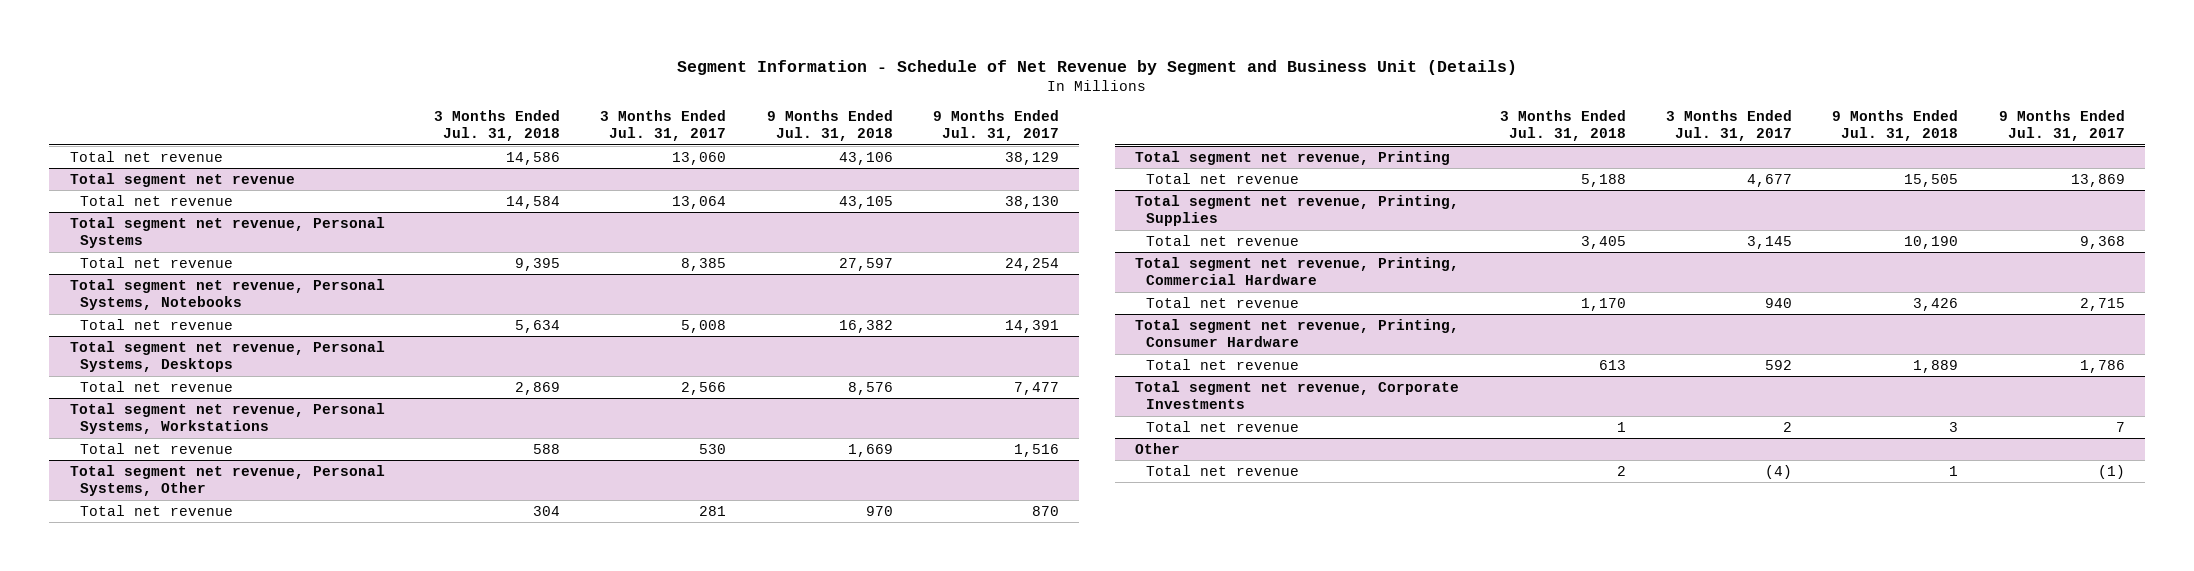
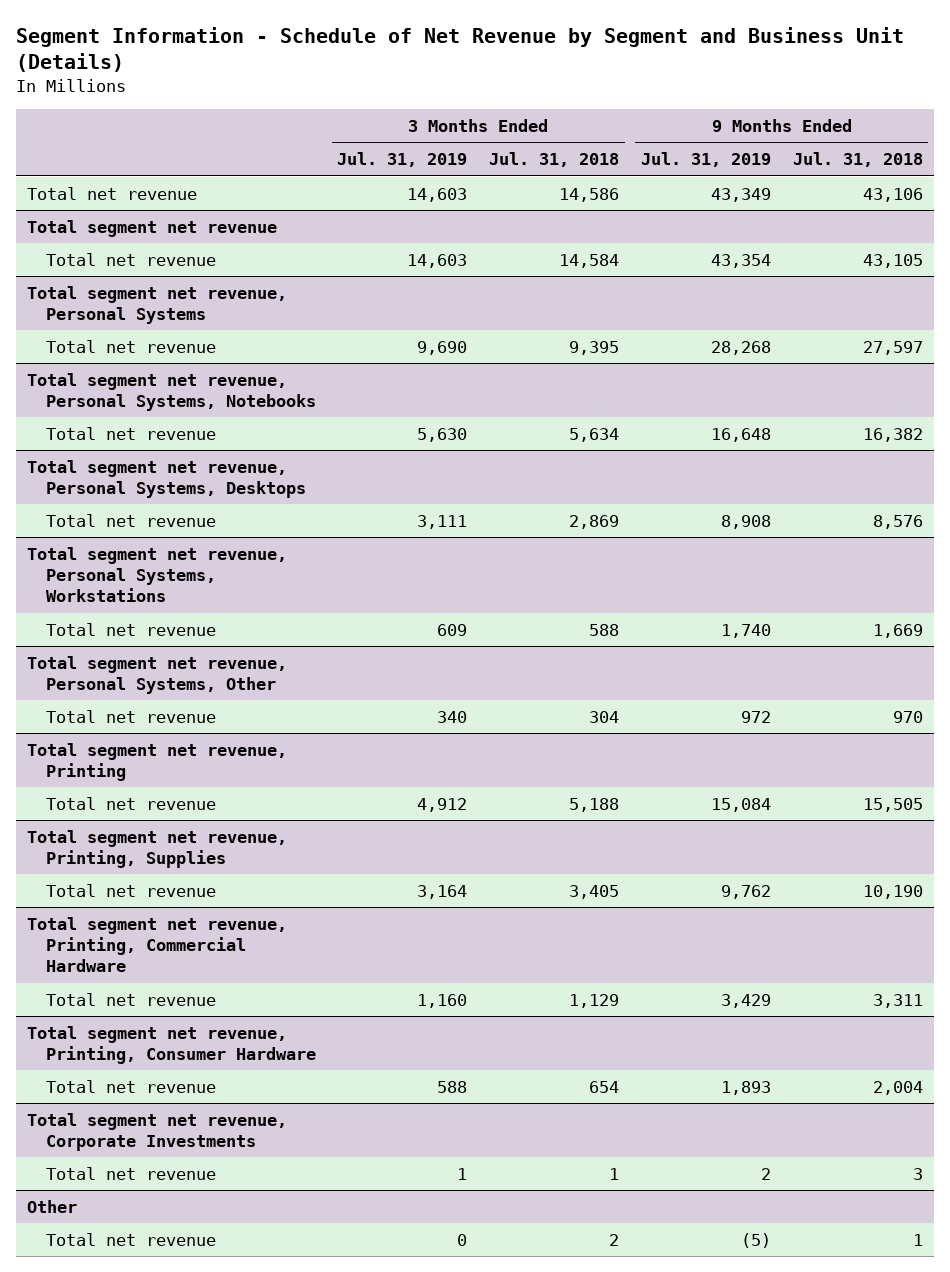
[600,109,727,142] 3 Months Ended Jul. 31, 2017 -> none
[933,109,1060,142] 9 Months Ended Jul. 31, 2017 -> none
none -> [337,152,468,168] Jul. 31, 2019
none -> [640,152,771,168] Jul. 31, 2019
[1580,297,1626,311] 1,170 -> [569,993,620,1008] 1,129
[1913,297,1959,311] 3,426 -> [872,993,923,1008] 3,311
[1598,359,1626,370] 613 -> [589,1080,620,1093] 654
[1913,359,1959,373] 1,889 -> [872,1080,923,1095] 2,004

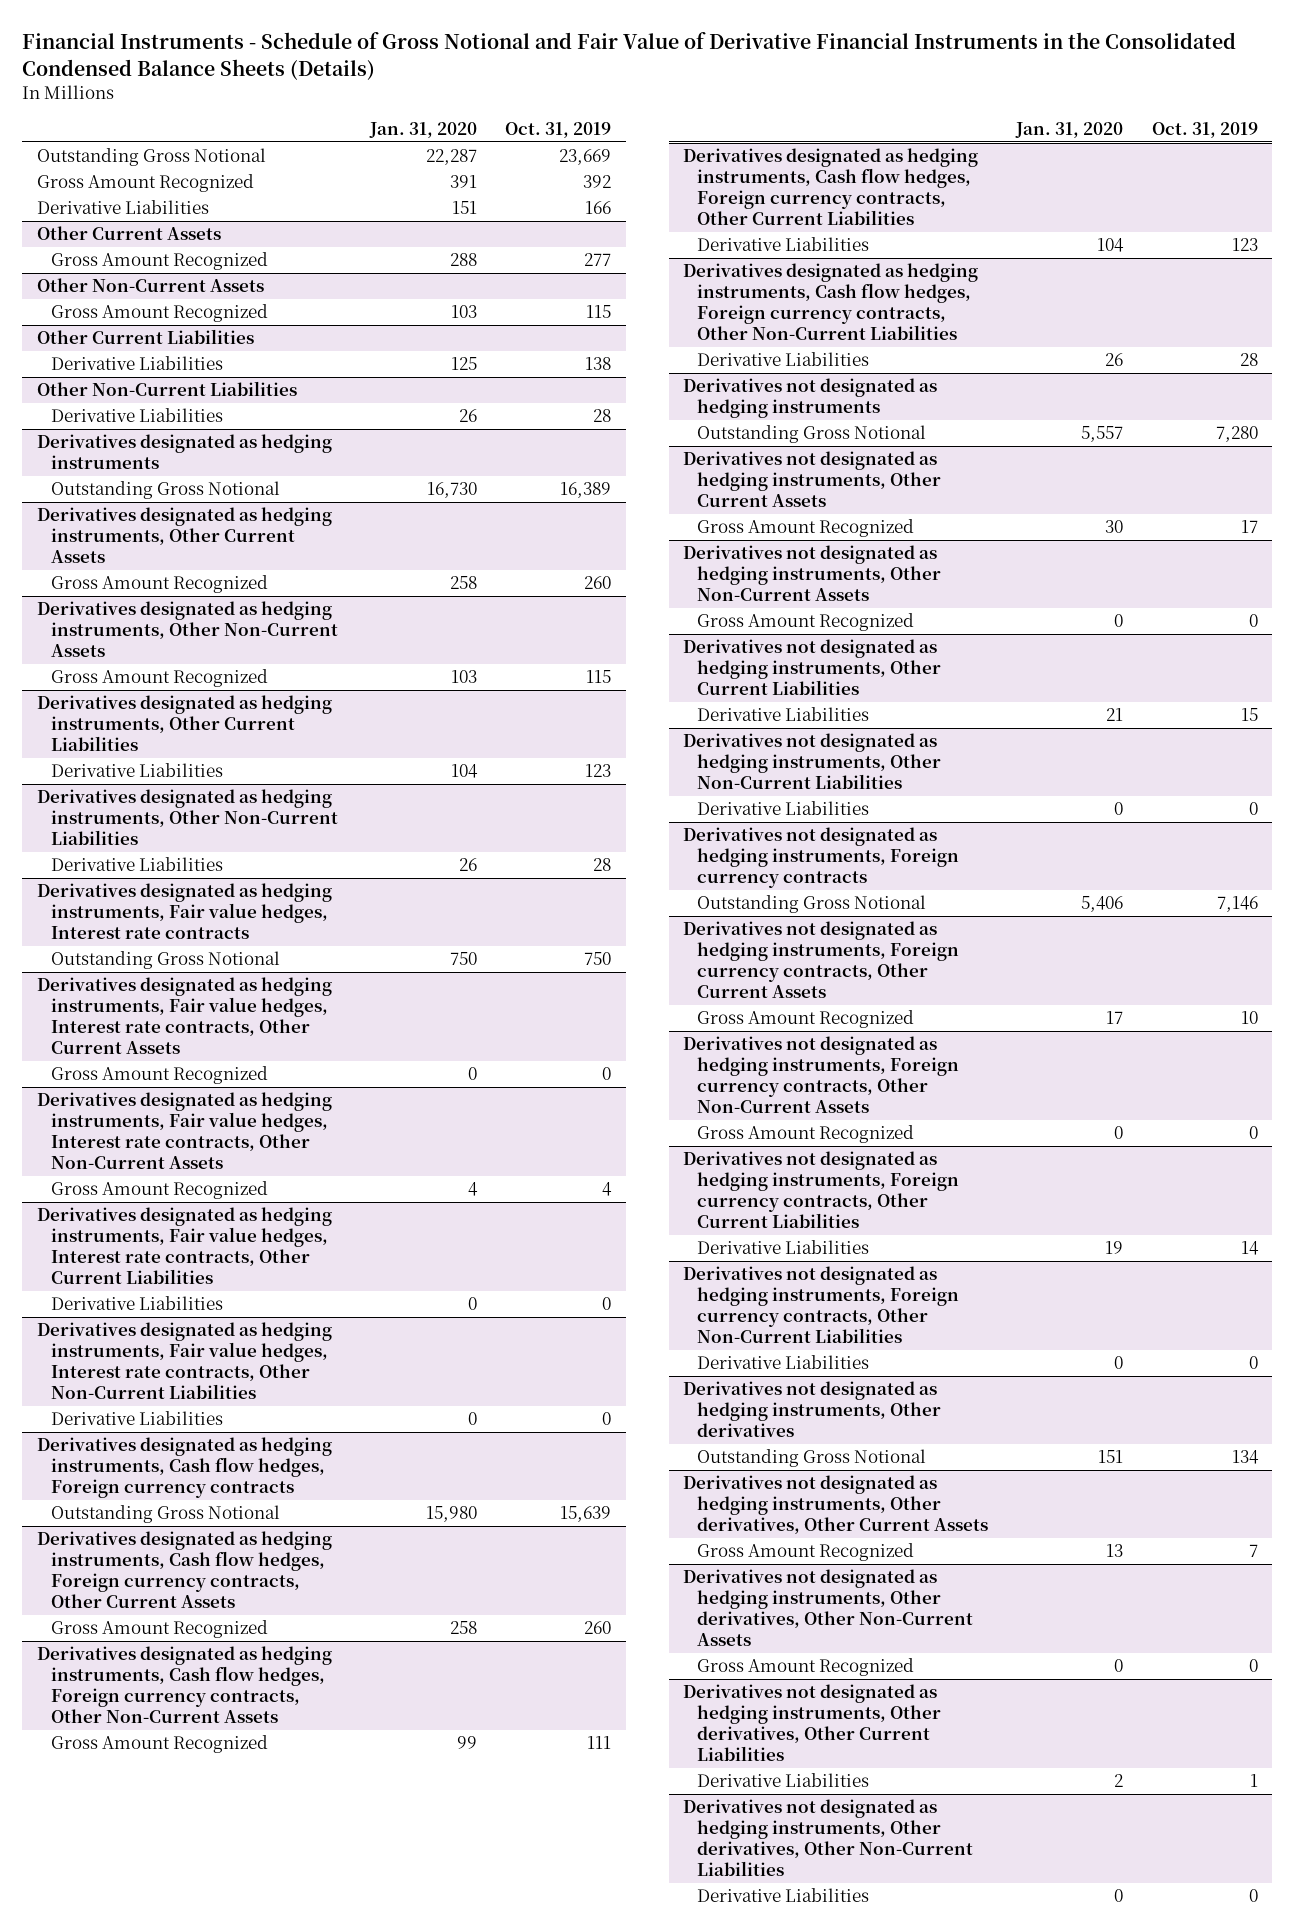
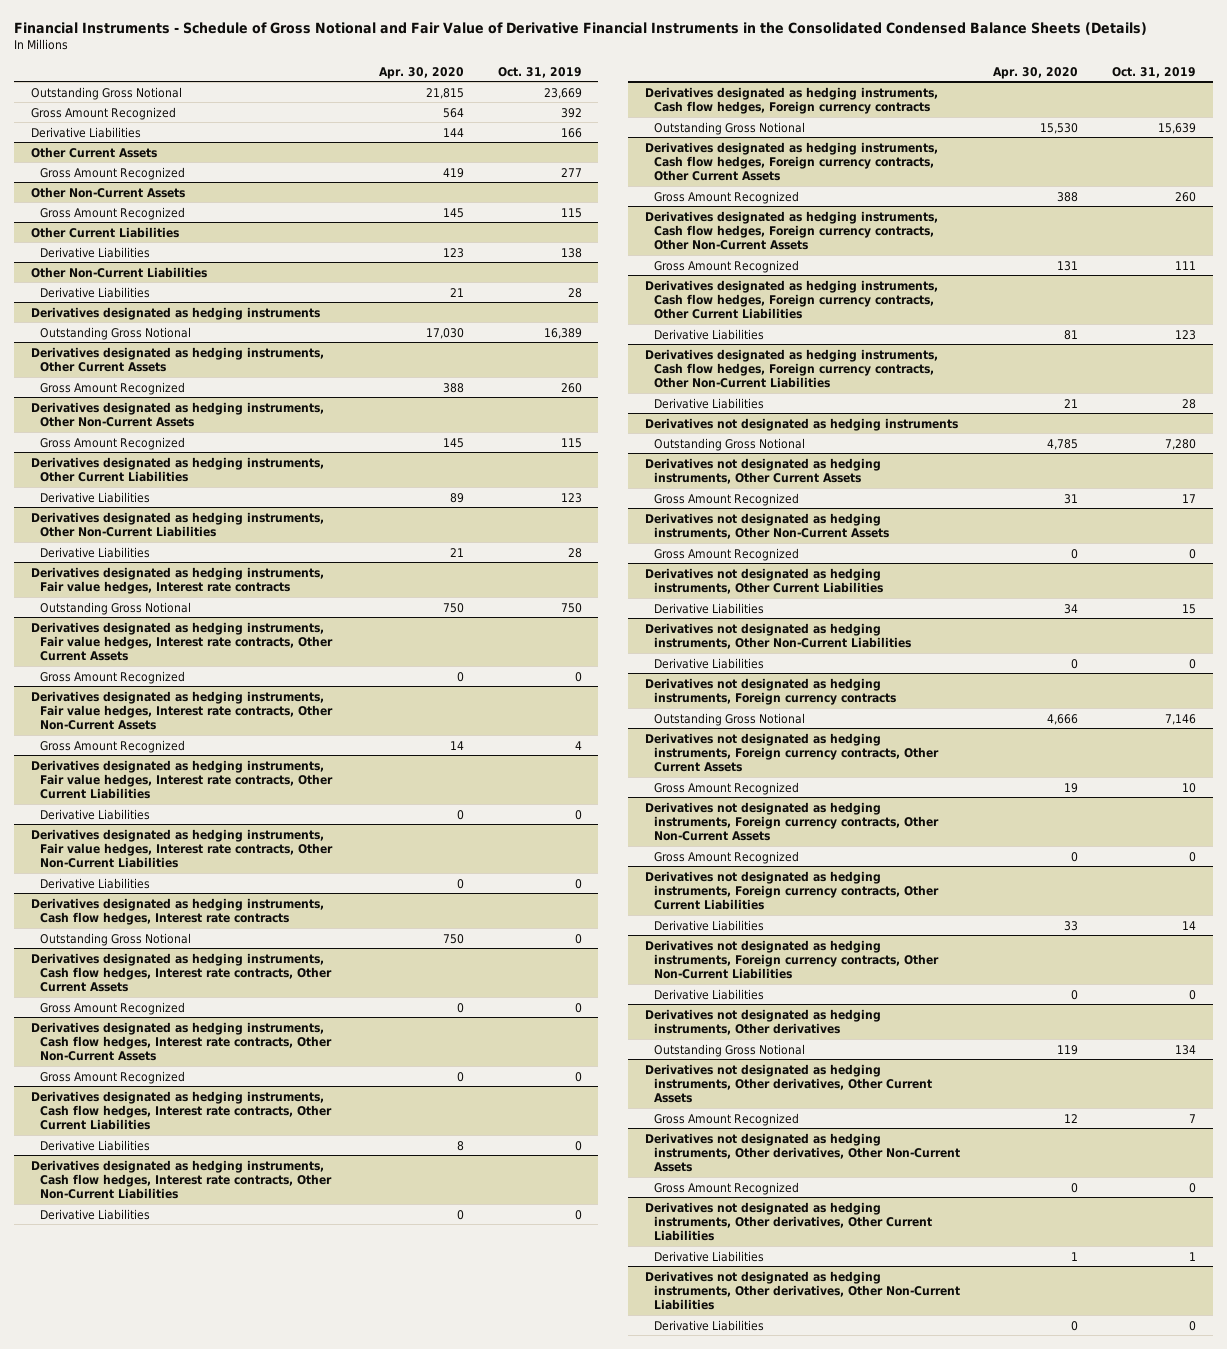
[369,122,478,139] Jan. 31, 2020 -> none
none -> [379,66,465,79] Apr. 30, 2020
none -> [30,897,324,925] Derivatives designated as hedging instruments, Cash flow hedges, Interest rate contracts
none -> [39,932,191,946] Outstanding Gross Notional
none -> [30,952,332,992] Derivatives designated as hedging instruments, Cash flow hedges, Interest rate contracts, Other Current Assets
none -> [39,1001,185,1015] Gross Amount Recognized
none -> [30,1021,332,1061] Derivatives designated as hedging instruments, Cash flow hedges, Interest rate contracts, Other Non-Current Assets
none -> [39,1070,185,1084] Gross Amount Recognized
none -> [30,1090,332,1130] Derivatives designated as hedging instruments, Cash flow hedges, Interest rate contracts, Other Current Liabilities
none -> [39,1139,150,1151] Derivative Liabilities
none -> [30,1159,332,1199] Derivatives designated as hedging instruments, Cash flow hedges, Interest rate contracts, Other Non-Current Liabilities
none -> [39,1208,150,1220] Derivative Liabilities

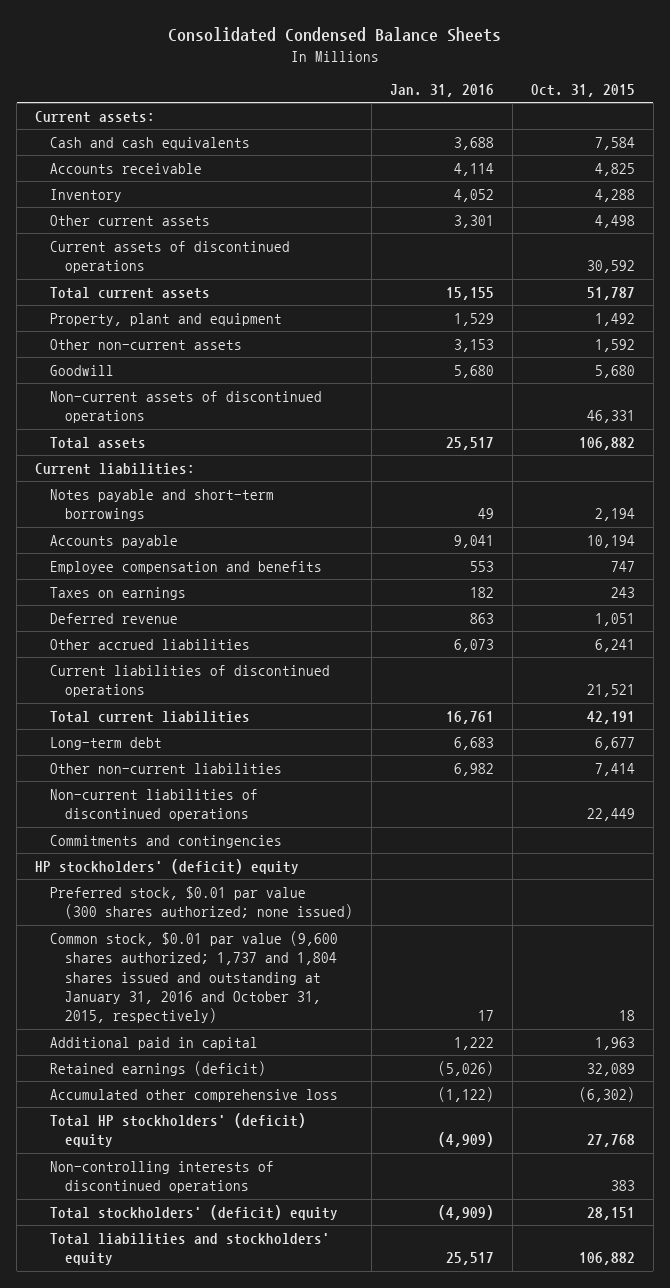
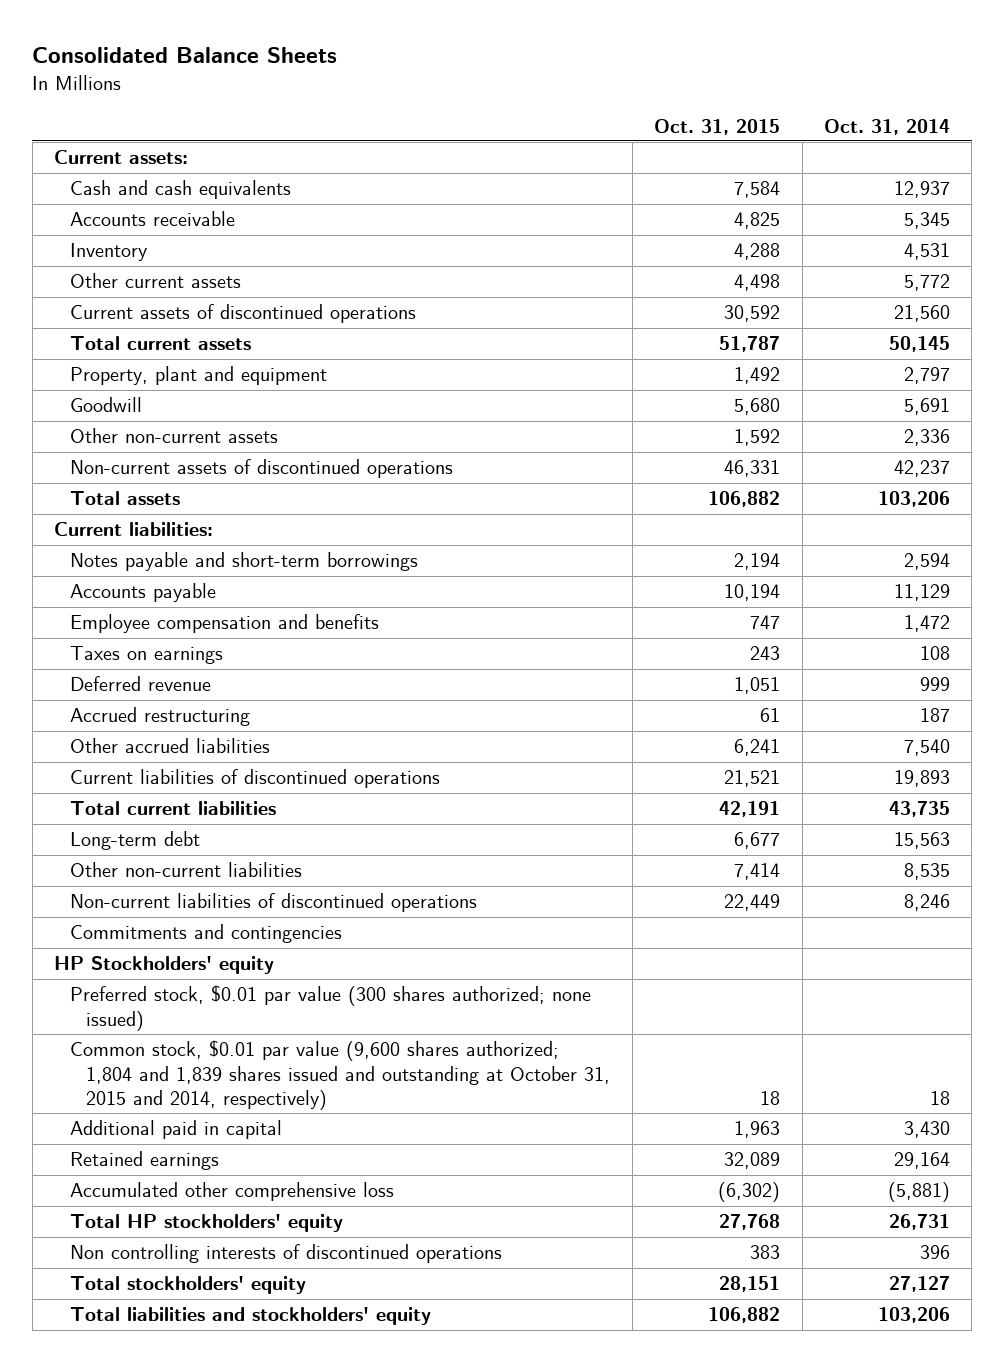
[168,27,502,43] Consolidated Condensed Balance Sheets -> [32,47,338,64] Consolidated Balance Sheets
[389,83,494,97] Jan. 31, 2016 -> none
none -> [823,118,950,135] Oct. 31, 2014
[50,339,243,351] Other non-current assets -> [70,428,279,444] Other non-current assets
none -> [70,707,251,727] Accrued restructuring
[35,859,300,875] HP stockholders' (deficit) equity -> [53,956,274,975] HP Stockholders' equity
[50,931,339,1024] Common stock, $0.01 par value (9,600 shares authorized; 1,737 and 1,804 shares issued and outstanding at January 31, 2016 and October 31, 2015, respectively) -> [70,1040,611,1110] Common stock, $0.01 par value (9,600 shares authorized; 1,804 and 1,839 shares issued and outstanding at October 31, 2015 and 2014, respectively)
[50,1061,267,1077] Retained earnings (deficit) -> [70,1151,220,1171] Retained earnings
[50,1113,307,1148] Total HP stockholders' (deficit) equity -> [70,1214,344,1233] Total HP stockholders' equity
[50,1161,275,1194] Non-controlling interests of discontinued operations -> [70,1244,503,1264] Non controlling interests of discontinued operations
[50,1205,339,1221] Total stockholders' (deficit) equity -> [70,1276,307,1295] Total stockholders' equity

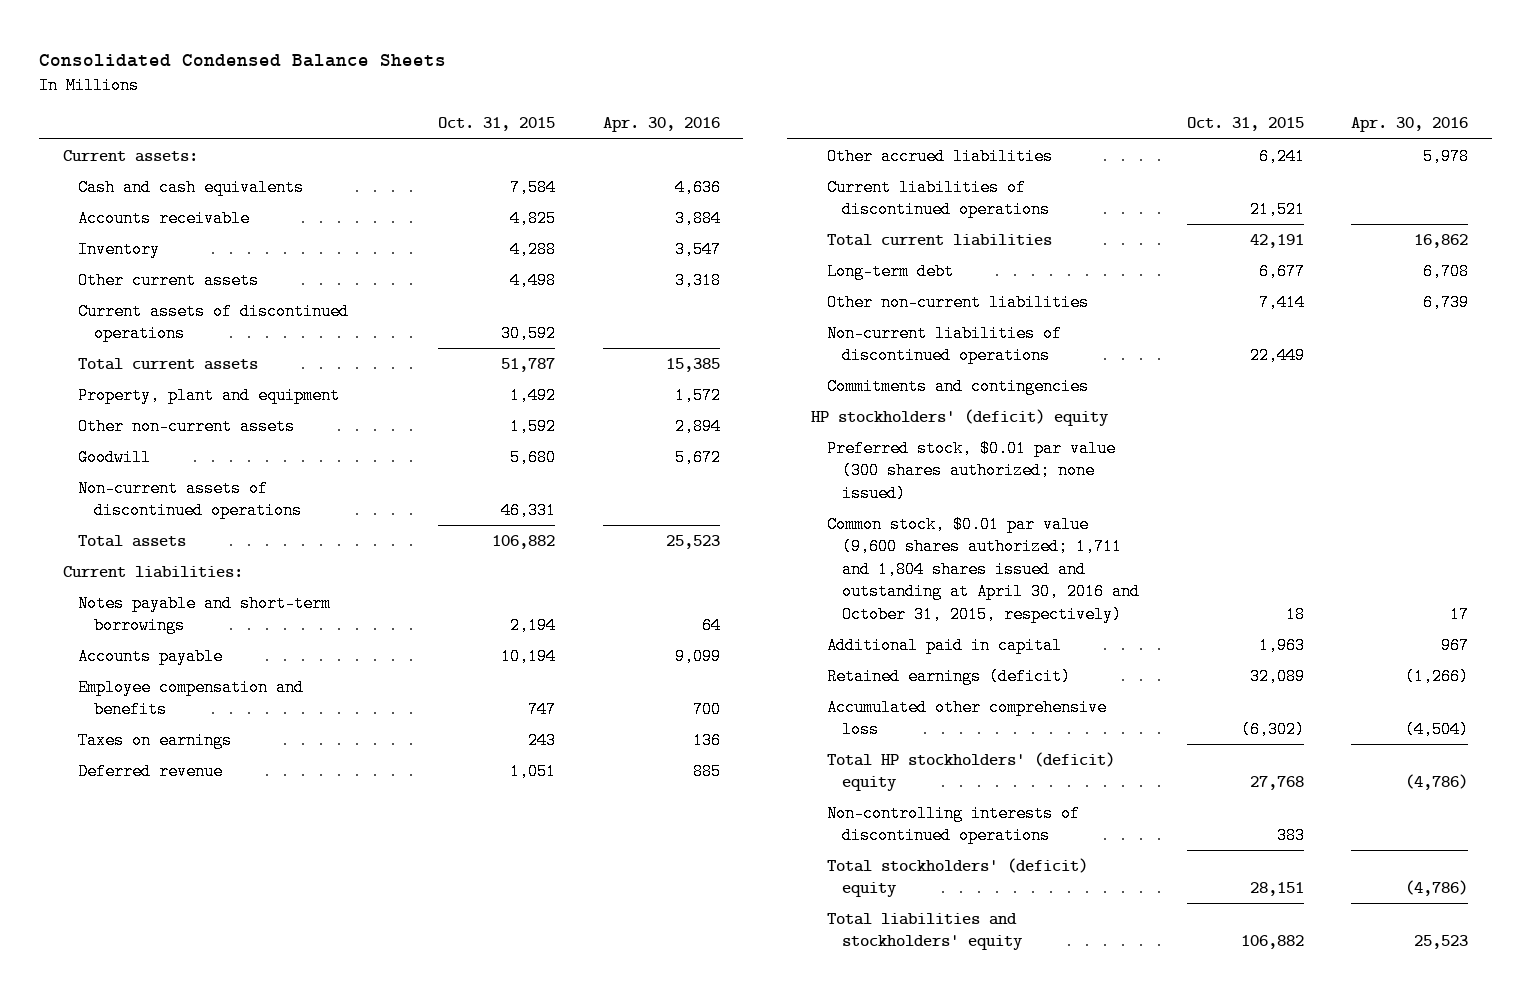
[32,47,338,64] Consolidated Balance Sheets -> [39,54,447,68] Consolidated Condensed Balance Sheets
[823,118,950,135] Oct. 31, 2014 -> none
none -> [602,117,720,133] Apr. 30, 2016
[70,397,143,413] Goodwill -> [78,448,152,466] Goodwill
[70,707,251,727] Accrued restructuring -> none
[53,956,274,975] HP Stockholders' equity -> [811,408,1110,426] HP stockholders' (deficit) equity
[70,1040,611,1110] Common stock, $0.01 par value (9,600 shares authorized; 1,804 and 1,839 shares issued and outstanding at October 31, 2015 and 2014, respectively) -> [826,515,1141,623] Common stock, $0.01 par value (9,600 shares authorized; 1,711 and 1,804 shares issued and outstanding at April 30, 2016 and October 31, 2015, respectively)
[70,1151,220,1171] Retained earnings -> [826,667,1071,685] Retained earnings (deficit)
[70,1214,344,1233] Total HP stockholders' equity -> [826,751,1115,792] Total HP stockholders' (deficit) equity
[70,1244,503,1264] Non controlling interests of discontinued operations -> [826,804,1080,845] Non-controlling interests of discontinued operations
[70,1276,307,1295] Total stockholders' equity -> [826,857,1088,898] Total stockholders' (deficit) equity

